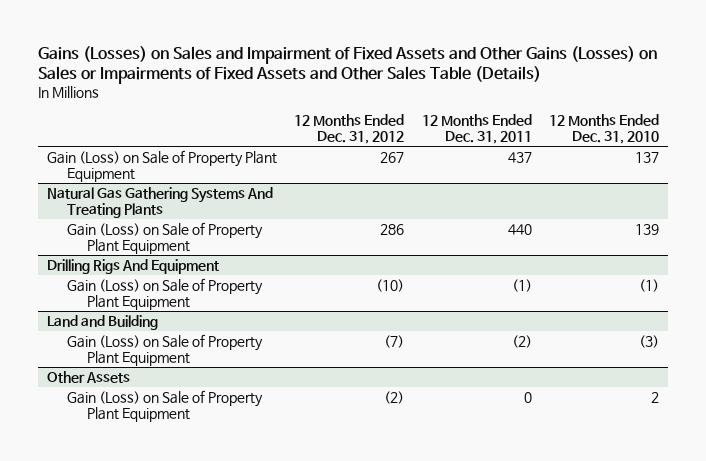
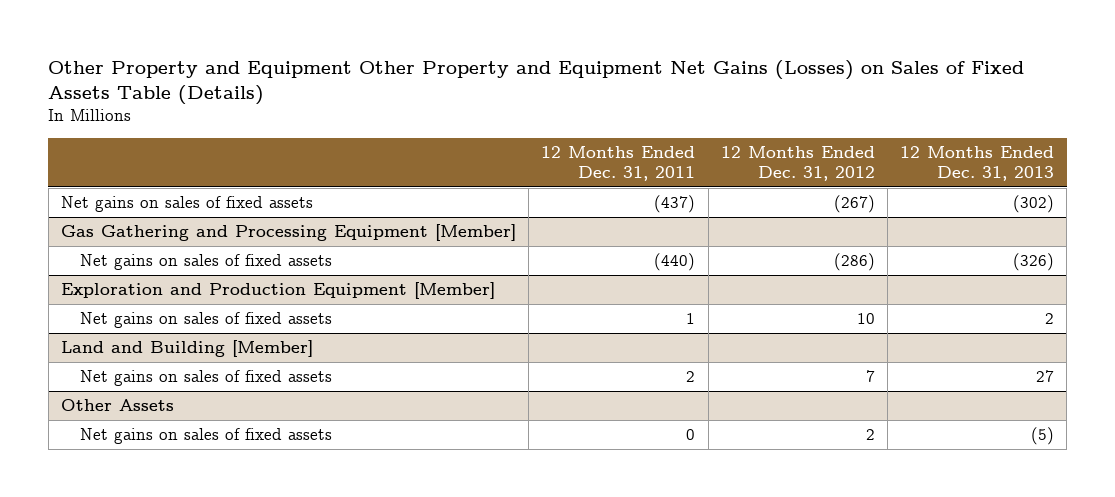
[37,45,657,85] Gains (Losses) on Sales and Impairment of Fixed Assets and Other Gains (Losses) on Sales or Impairments of Fixed Assets and Other Sales Table (Details) -> [48,59,1025,106] Other Property and Equipment Other Property and Equipment Net Gains (Losses) on Sales of Fixed Assets Table (Details)
[549,114,660,145] 12 Months Ended Dec. 31, 2010 -> none
none -> [900,145,1055,181] 12 Months Ended Dec. 31, 2013
[46,186,273,218] Natural Gas Gathering Systems And Treating Plants -> none
[46,258,219,274] Drilling Rigs And Equipment -> none
[46,149,277,182] Gain (Loss) on Sale of Property Plant Equipment -> [60,196,313,213] Net gains on sales of fixed assets
[380,151,405,163] 267 -> [833,195,875,214] (267)
[507,151,532,163] 437 -> [654,195,696,214] (437)
none -> [60,224,516,242] Gas Gathering and Processing Equipment [Member]
[66,221,263,254] Gain (Loss) on Sale of Property Plant Equipment -> [79,254,332,271] Net gains on sales of fixed assets
[380,223,405,235] 286 -> [833,253,875,272] (286)
[507,223,532,235] 440 -> [654,253,696,272] (440)
none -> [60,282,495,300] Exploration and Production Equipment [Member]
[66,277,263,310] Gain (Loss) on Sale of Property Plant Equipment -> [79,312,332,329] Net gains on sales of fixed assets
[376,278,405,292] (10) -> [856,313,875,325] 10
[511,278,532,292] (1) -> [686,313,696,325] 1
[46,314,158,330] Land and Building -> [60,340,313,358] Land and Building [Member]
[66,333,263,366] Gain (Loss) on Sale of Property Plant Equipment -> [79,370,332,387] Net gains on sales of fixed assets
[384,334,405,348] (7) -> [865,370,875,383] 7
[511,334,532,348] (2) -> [686,371,696,383] 2
[66,389,263,422] Gain (Loss) on Sale of Property Plant Equipment -> [79,428,332,445] Net gains on sales of fixed assets
[384,390,405,404] (2) -> [865,429,875,441] 2

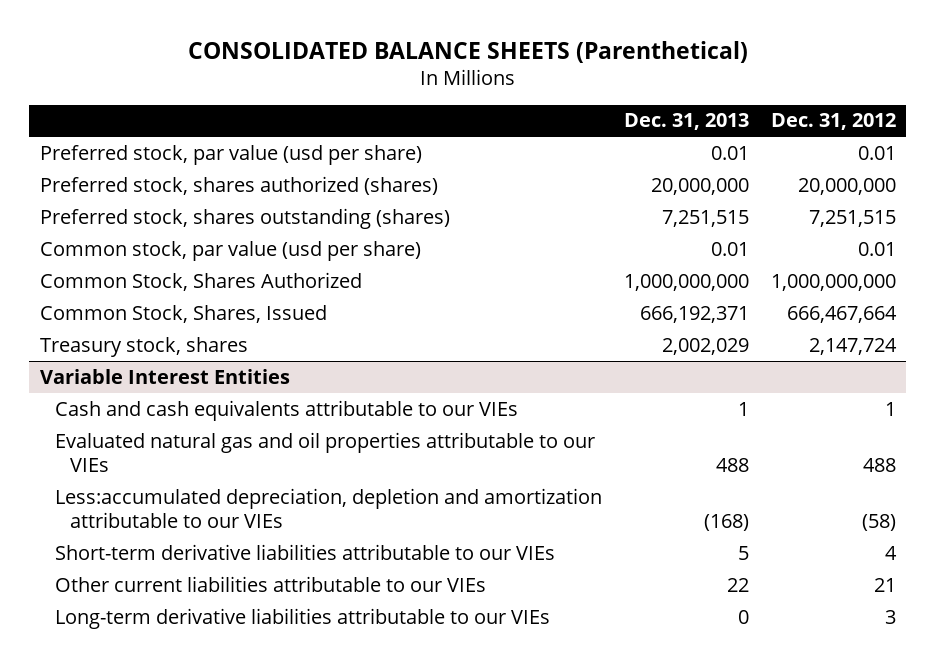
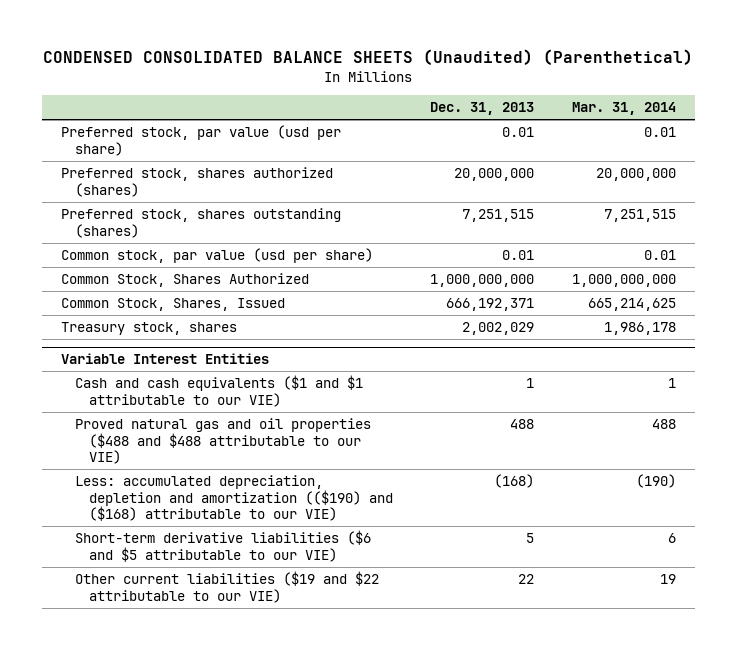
[187,41,748,64] CONSOLIDATED BALANCE SHEETS (Parenthetical) -> [43,49,694,66] CONDENSED CONSOLIDATED BALANCE SHEETS (Unaudited) (Parenthetical)
[770,113,896,131] Dec. 31, 2012 -> none
none -> [571,102,676,116] Mar. 31, 2014
[55,607,551,629] Long-term derivative liabilities attributable to our VIEs -> none
[55,399,519,421] Cash and cash equivalents attributable to our VIEs -> [74,375,363,407] Cash and cash equivalents ($1 and $1 attributable to our VIE)
[55,431,596,472] Evaluated natural gas and oil properties attributable to our VIEs -> [74,418,371,465] Proved natural gas and oil properties ($488 and $488 attributable to our VIE)
[55,487,603,528] Less:accumulated depreciation, depletion and amortization attributable to our VIEs -> [74,475,393,522] Less: accumulated depreciation, depletion and amortization (($190) and ($168) attributable to our VIE)
[55,543,556,560] Short-term derivative liabilities attributable to our VIEs -> [74,530,371,562] Short-term derivative liabilities ($6 and $5 attributable to our VIE)
[55,575,487,592] Other current liabilities attributable to our VIEs -> [74,571,379,603] Other current liabilities ($19 and $22 attributable to our VIE)

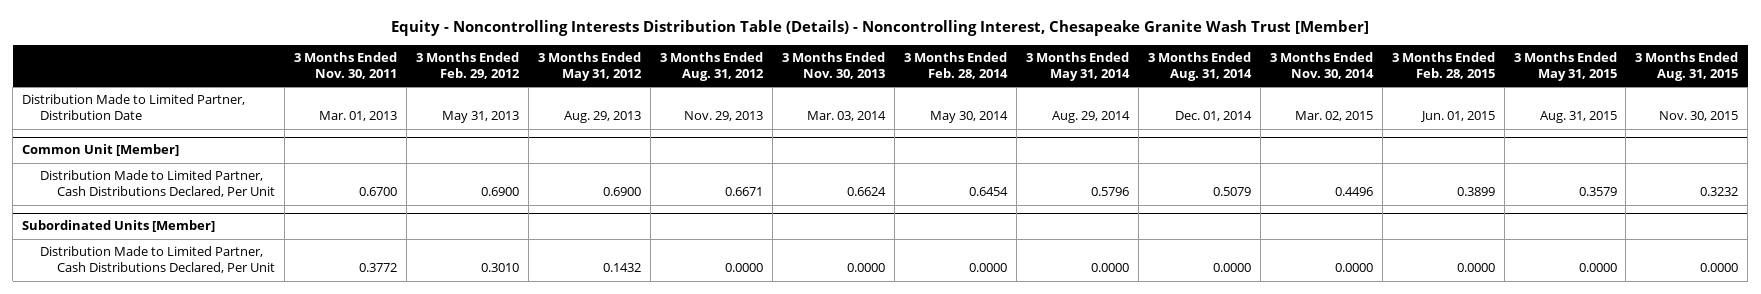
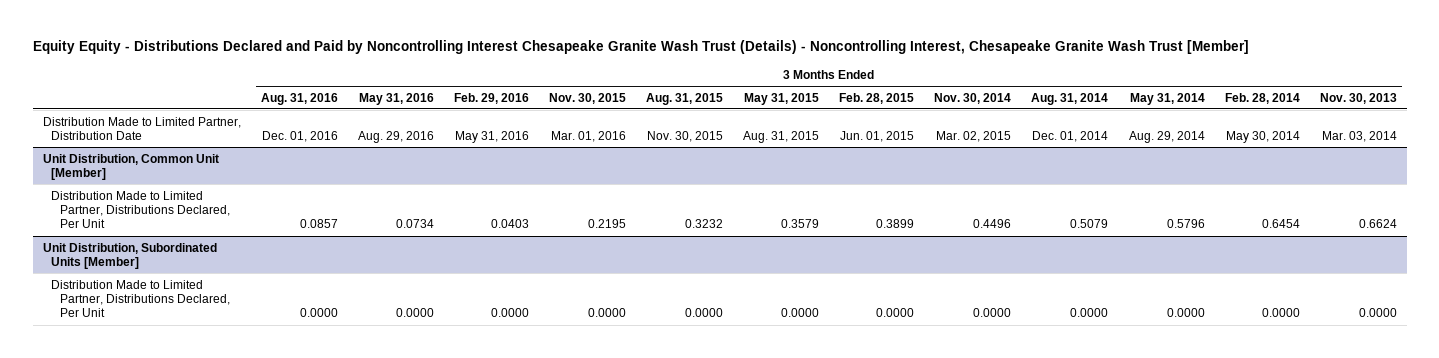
[391,20,1370,37] Equity - Noncontrolling Interests Distribution Table (Details) - Noncontrolling Interest, Chesapeake Granite Wash Trust [Member] -> [32,40,1249,55] Equity Equity - Distributions Declared and Paid by Noncontrolling Interest Chesapeake Granite Wash Trust (Details) - Noncontrolling Interest, Chesapeake Granite Wash Trust [Member]
[293,51,397,79] 3 Months Ended Nov. 30, 2011 -> none
[415,51,520,79] 3 Months Ended Feb. 29, 2012 -> none
[537,51,642,81] 3 Months Ended May 31, 2012 -> none
[659,51,764,81] 3 Months Ended Aug. 31, 2012 -> none
none -> [260,92,338,105] Aug. 31, 2016
none -> [358,92,434,105] May 31, 2016
none -> [453,92,529,104] Feb. 29, 2016
none -> [549,92,627,104] Nov. 30, 2015
[22,144,180,157] Common Unit [Member] -> [42,153,219,180] Unit Distribution, Common Unit [Member]
[39,170,275,198] Distribution Made to Limited Partner, Cash Distributions Declared, Per Unit -> [51,190,230,229] Distribution Made to Limited Partner, Distributions Declared, Per Unit
[22,220,216,233] Subordinated Units [Member] -> [42,242,217,269] Unit Distribution, Subordinated Units [Member]
[39,246,275,274] Distribution Made to Limited Partner, Cash Distributions Declared, Per Unit -> [51,279,230,318] Distribution Made to Limited Partner, Distributions Declared, Per Unit

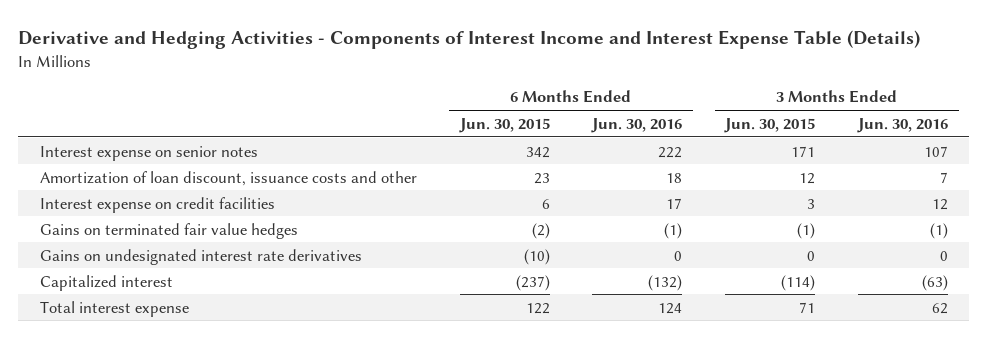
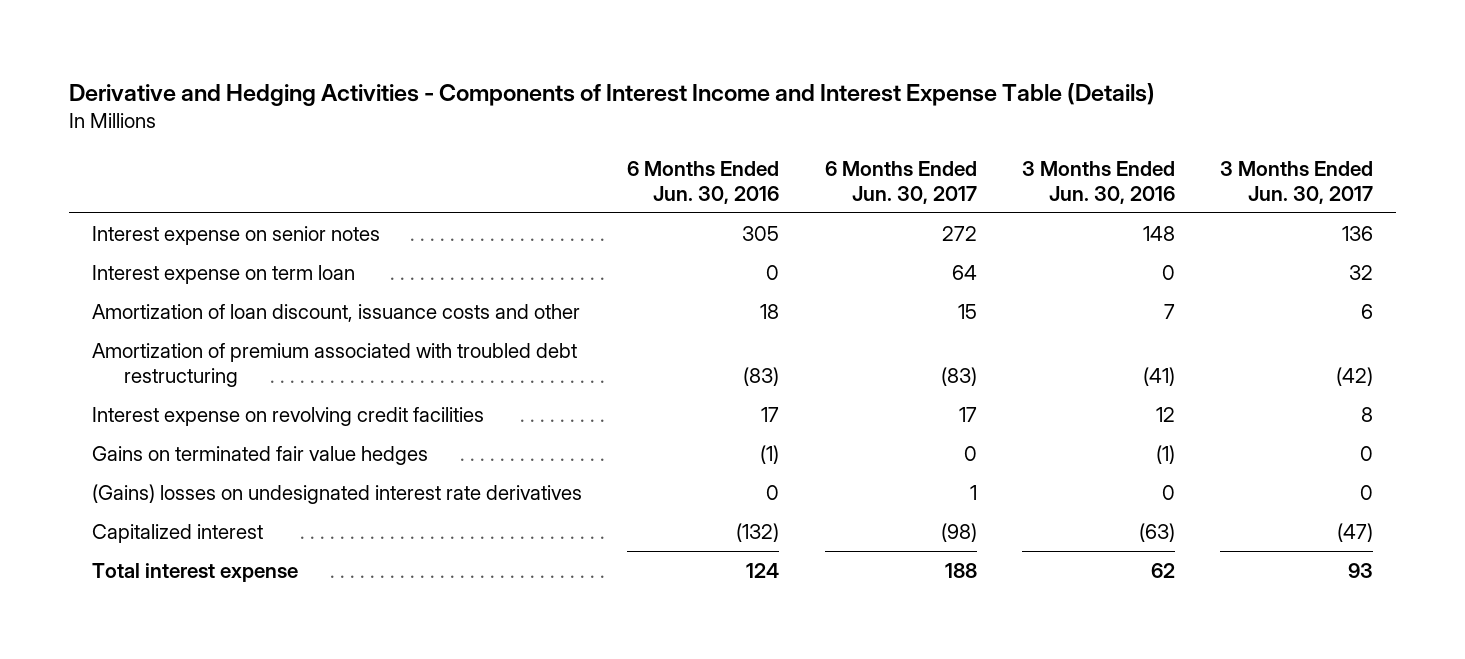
[458,117,550,133] Jun. 30, 2015 -> none
[724,117,816,133] Jun. 30, 2015 -> none
none -> [824,160,977,204] 6 Months Ended Jun. 30, 2017
none -> [1220,160,1374,204] 3 Months Ended Jun. 30, 2017
[658,146,683,158] 222 -> [742,225,780,241] 305
[924,145,949,157] 107 -> [1143,225,1176,241] 148
none -> [91,264,355,284] Interest expense on term loan
none -> [91,342,577,388] Amortization of premium associated with troubled debt restructuring
[39,196,275,213] Interest expense on credit facilities -> [91,406,484,426] Interest expense on revolving credit facilities
[39,248,362,265] Gains on undesignated interest rate derivatives -> [91,483,582,504] (Gains) losses on undesignated interest rate derivatives

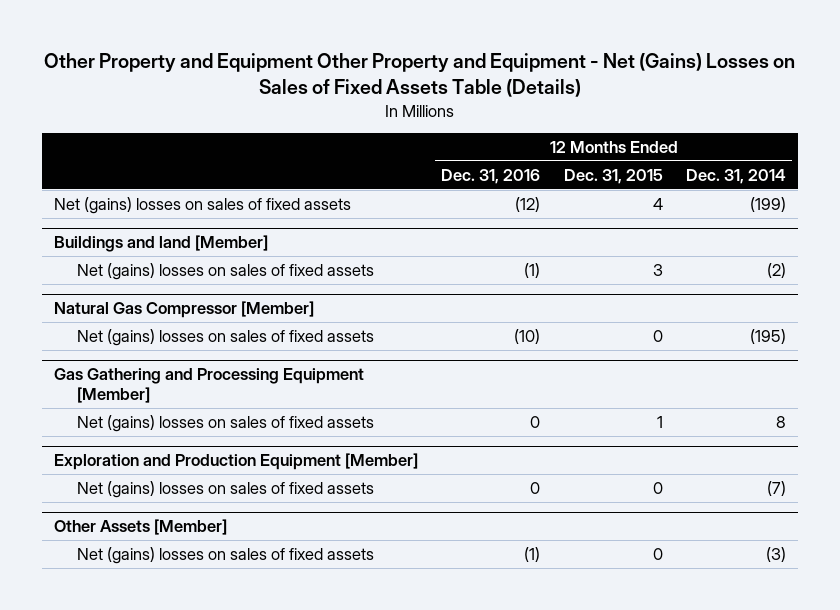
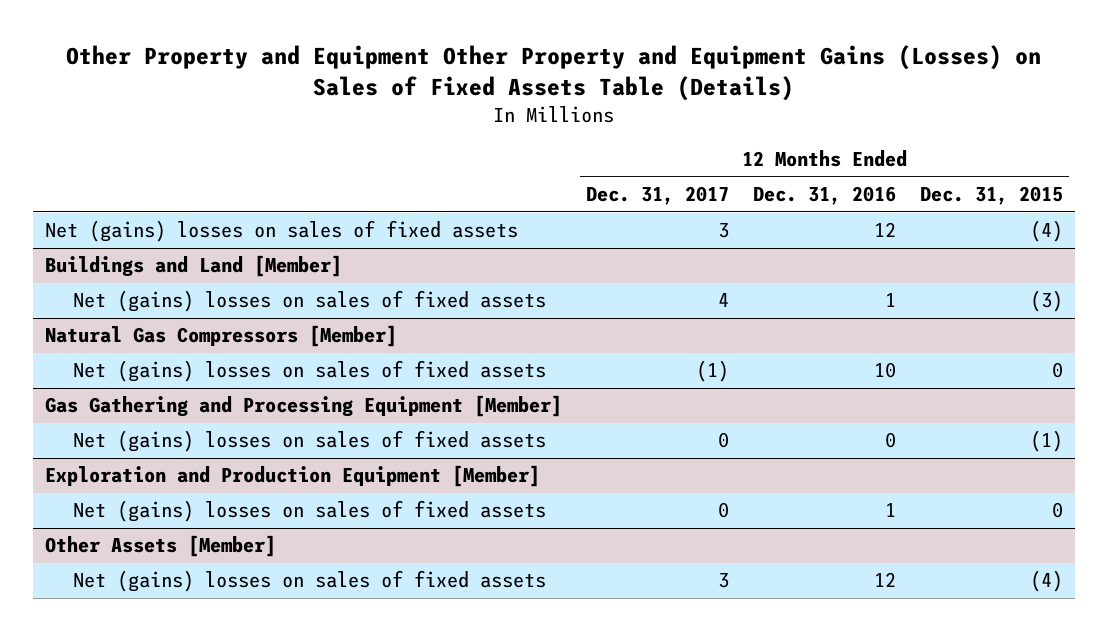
[43,52,795,97] Other Property and Equipment Other Property and Equipment - Net (Gains) Losses on Sales of Fixed Assets Table (Details) -> [66,45,1042,102] Other Property and Equipment Other Property and Equipment Gains (Losses) on Sales of Fixed Assets Table (Details)
[686,168,787,184] Dec. 31, 2014 -> none
none -> [586,186,730,206] Dec. 31, 2017
[515,196,541,212] (12) -> [874,222,897,238] 12
[652,197,663,210] 4 -> [1029,220,1063,243] (4)
[53,235,268,253] Buildings and land [Member] -> [45,255,343,278] Buildings and Land [Member]
[524,262,541,278] (1) -> [885,293,897,308] 1
[652,263,663,276] 3 -> [1029,290,1063,313] (3)
[53,301,314,319] Natural Gas Compressor [Member] -> [45,325,398,348] Natural Gas Compressors [Member]
[514,328,541,344] (10) -> [874,362,897,379] 10
[656,415,663,428] 1 -> [1029,430,1063,453] (1)
[530,481,541,494] 0 -> [885,503,897,518] 1
[524,546,541,562] (1) -> [874,572,897,588] 12
[652,547,663,560] 0 -> [1029,570,1063,593] (4)

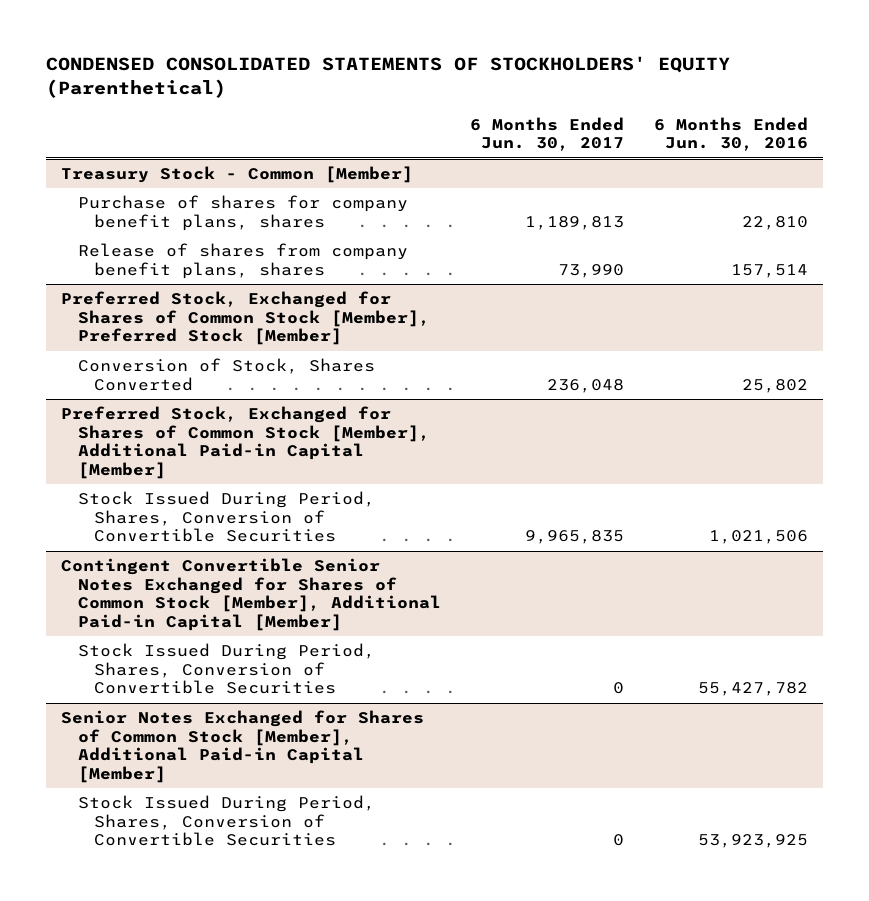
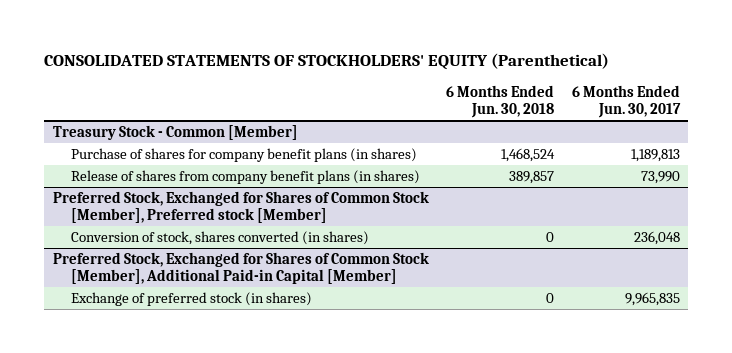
[46,56,731,99] CONDENSED CONSOLIDATED STATEMENTS OF STOCKHOLDERS' EQUITY (Parenthetical) -> [43,53,609,71] CONSOLIDATED STATEMENTS OF STOCKHOLDERS' EQUITY (Parenthetical)
[654,116,809,152] 6 Months Ended Jun. 30, 2016 -> none
none -> [446,85,555,119] 6 Months Ended Jun. 30, 2018
[77,194,408,231] Purchase of shares for company benefit plans, shares -> [70,148,417,163] Purchase of shares for company benefit plans (in shares)
[77,242,408,279] Release of shares from company benefit plans, shares -> [70,170,420,185] Release of shares from company benefit plans (in shares)
[61,290,430,346] Preferred Stock, Exchanged for Shares of Common Stock [Member], Preferred Stock [Member] -> [52,191,429,224] Preferred Stock, Exchanged for Shares of Common Stock [Member], Preferred stock [Member]
[77,357,375,391] Conversion of Stock, Shares Converted -> [70,231,369,246] Conversion of stock, shares converted (in shares)
[61,557,441,632] Contingent Convertible Senior Notes Exchanged for Shares of Common Stock [Member], Additional Paid-in Capital [Member] -> none
[77,642,375,695] Stock Issued During Period, Shares, Conversion of Convertible Securities -> none
[61,709,425,784] Senior Notes Exchanged for Shares of Common Stock [Member], Additional Paid-in Capital [Member] -> none
[77,794,375,847] Stock Issued During Period, Shares, Conversion of Convertible Securities -> none
[77,490,375,543] Stock Issued During Period, Shares, Conversion of Convertible Securities -> [70,292,312,307] Exchange of preferred stock (in shares)

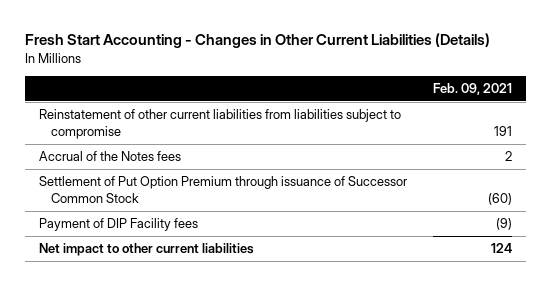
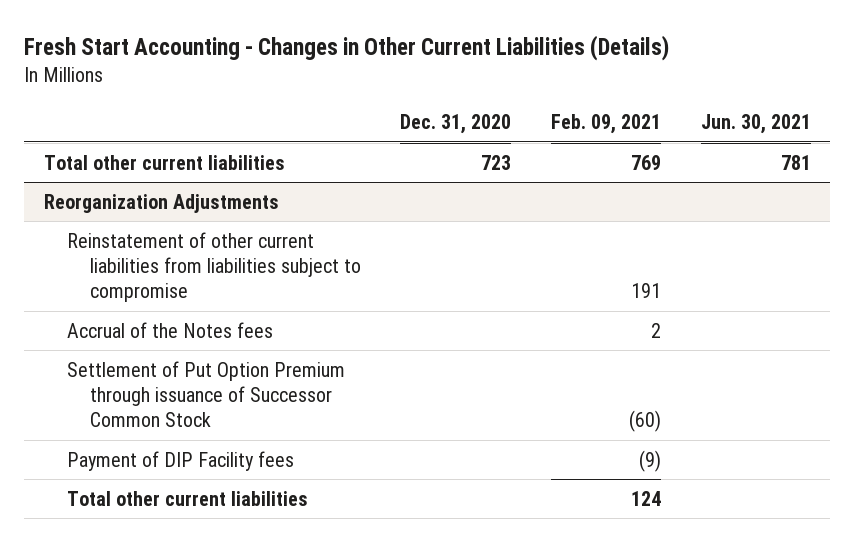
none -> [400,114,512,135] Dec. 31, 2020
none -> [700,114,811,135] Jun. 30, 2021
none -> [43,154,285,170] Total other current liabilities
none -> [43,193,279,213] Reorganization Adjustments
[38,243,254,257] Net impact to other current liabilities -> [66,490,308,506] Total other current liabilities

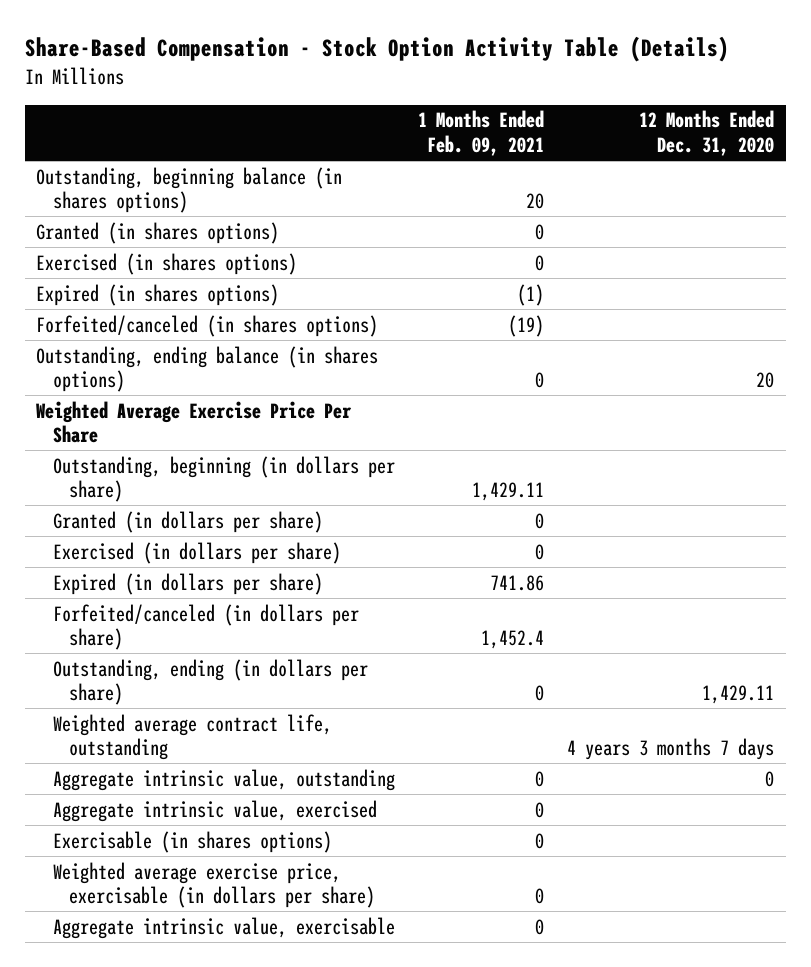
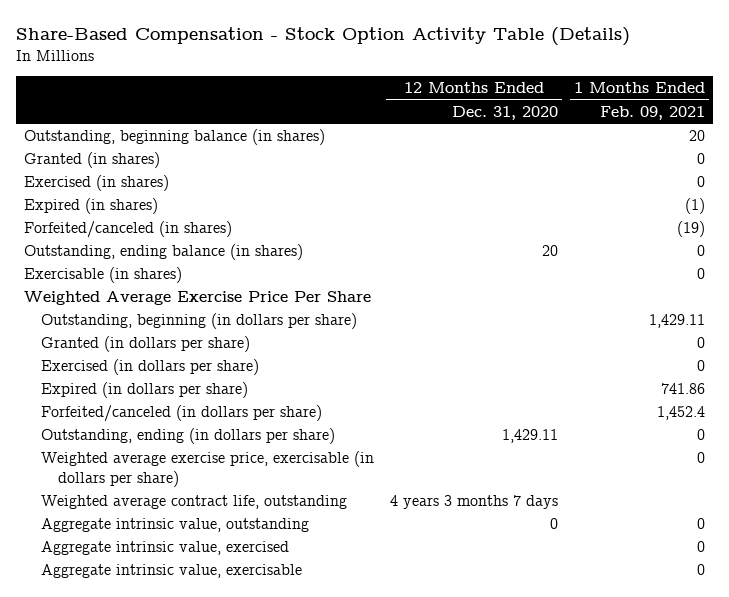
[36,166,343,214] Outstanding, beginning balance (in shares options) -> [23,129,325,146] Outstanding, beginning balance (in shares)
[36,221,280,244] Granted (in shares options) -> [23,152,160,169] Granted (in shares)
[36,252,298,275] Exercised (in shares options) -> [23,175,169,192] Exercised (in shares)
[36,283,280,306] Expired (in shares options) -> [23,198,158,215] Expired (in shares)
[36,314,379,337] Forfeited/canceled (in shares options) -> [23,221,232,239] Forfeited/canceled (in shares)
[36,345,379,393] Outstanding, ending balance (in shares options) -> [23,244,303,261] Outstanding, ending balance (in shares)
none -> [23,267,182,284] Exercisable (in shares)
[52,861,376,909] Weighted average exercise price, exercisable (in dollars per share) -> [40,451,374,487] Weighted average exercise price, exercisable (in dollars per share)
[52,830,332,853] Exercisable (in shares options) -> none

